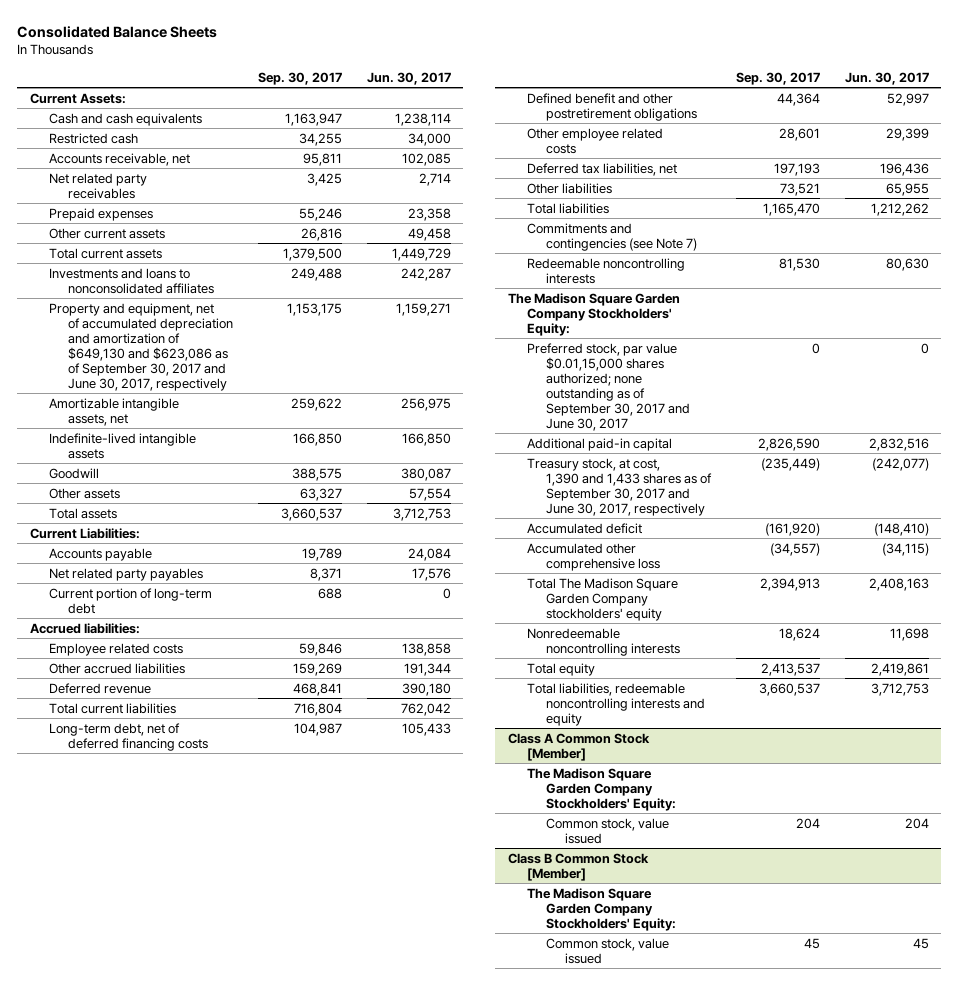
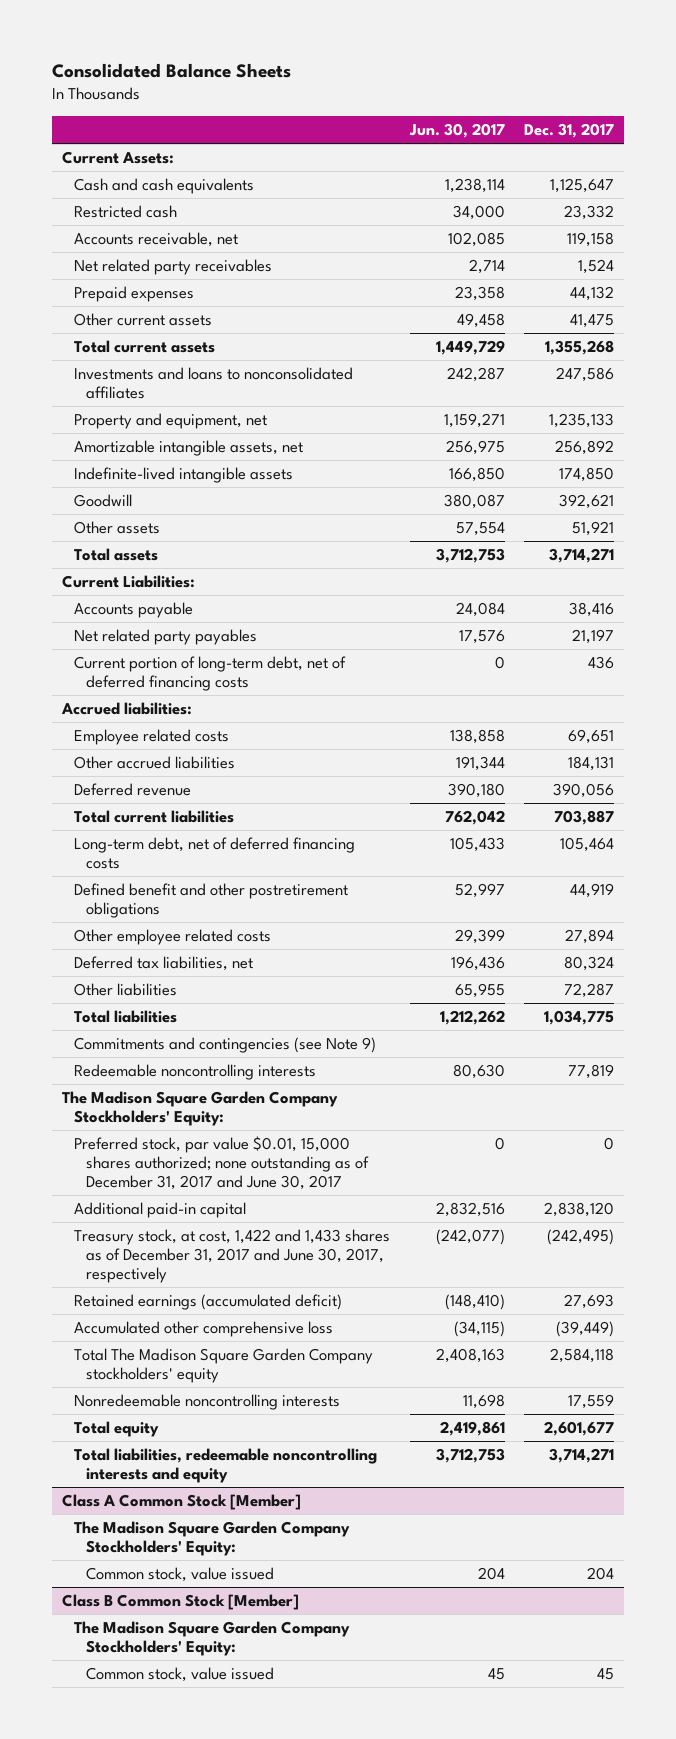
[257,71,342,85] Sep. 30, 2017 -> none
none -> [524,122,615,138] Dec. 31, 2017
[48,302,233,391] Property and equipment, net of accumulated depreciation and amortization of $649,130 and $623,086 as of September 30, 2017 and June 30, 2017, respectively -> [74,413,268,430] Property and equipment, net
[48,587,212,614] Current portion of long-term debt -> [74,656,347,692] Current portion of long-term debt, net of deferred financing costs
[526,222,697,251] Commitments and contingencies (see Note 7) -> [74,1037,377,1054] Commitments and contingencies (see Note 9)
[526,342,690,431] Preferred stock, par value $0.01,15,000 shares authorized; none outstanding as of September 30, 2017 and June 30, 2017 -> [74,1136,370,1191] Preferred stock, par value $0.01, 15,000 shares authorized; none outstanding as of December 31, 2017 and June 30, 2017
[526,457,712,516] Treasury stock, at cost, 1,390 and 1,433 shares as of September 30, 2017 and June 30, 2017, respectively -> [74,1229,391,1284] Treasury stock, at cost, 1,422 and 1,433 shares as of December 31, 2017 and June 30, 2017, respectively
[526,522,642,534] Accumulated deficit -> [74,1294,343,1311] Retained earnings (accumulated deficit)

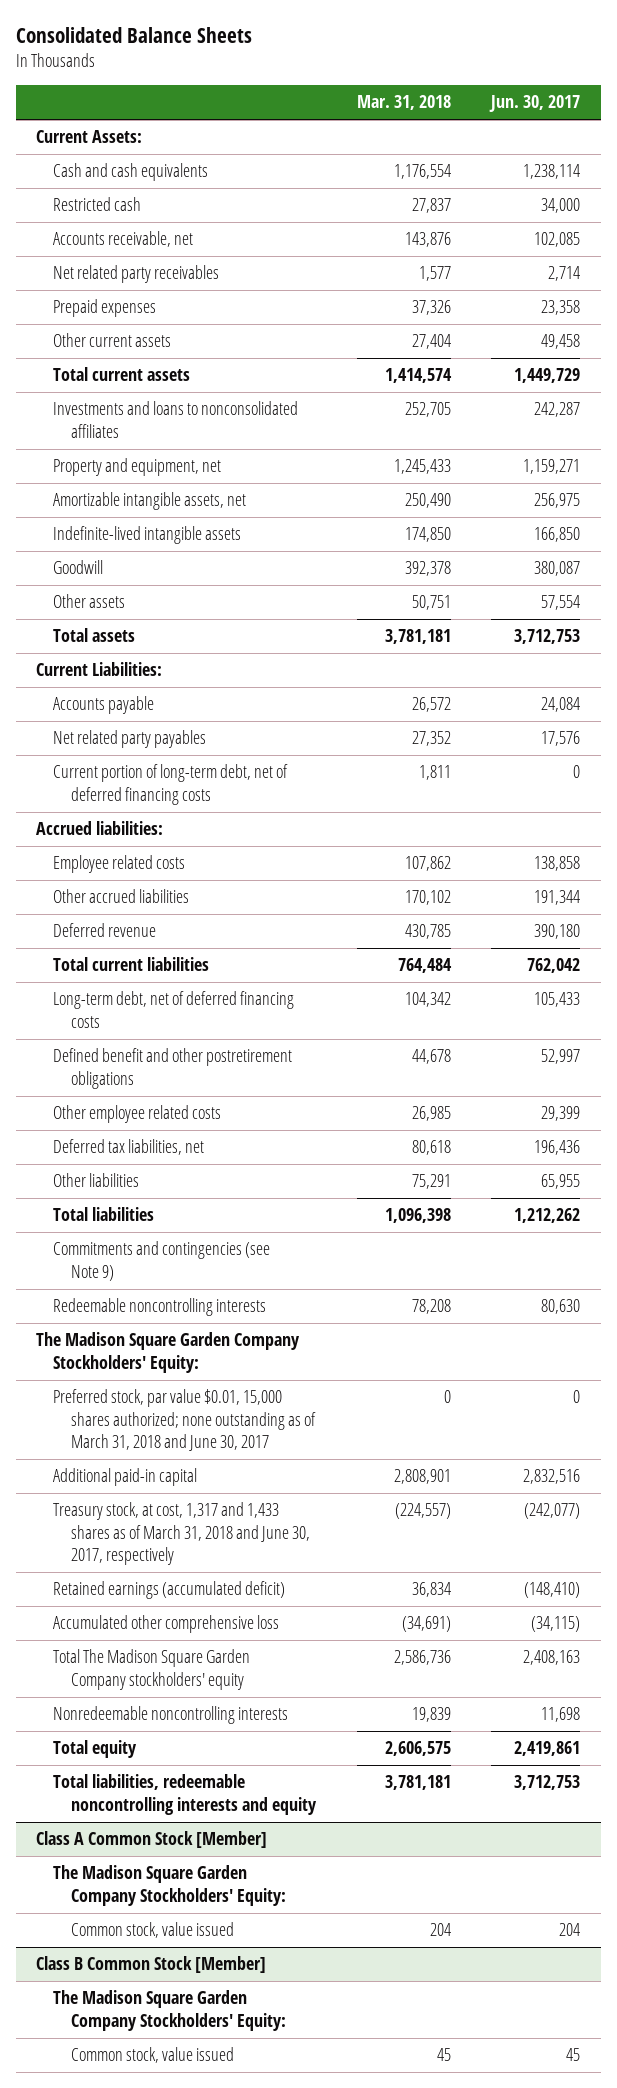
[524,122,615,138] Dec. 31, 2017 -> none
none -> [356,95,451,111] Mar. 31, 2018
[74,1136,370,1191] Preferred stock, par value $0.01, 15,000 shares authorized; none outstanding as of December 31, 2017 and June 30, 2017 -> [53,1389,316,1452] Preferred stock, par value $0.01, 15,000 shares authorized; none outstanding as of March 31, 2018 and June 30, 2017
[74,1229,391,1284] Treasury stock, at cost, 1,422 and 1,433 shares as of December 31, 2017 and June 30, 2017, respectively -> [53,1502,310,1566] Treasury stock, at cost, 1,317 and 1,433 shares as of March 31, 2018 and June 30, 2017, respectively

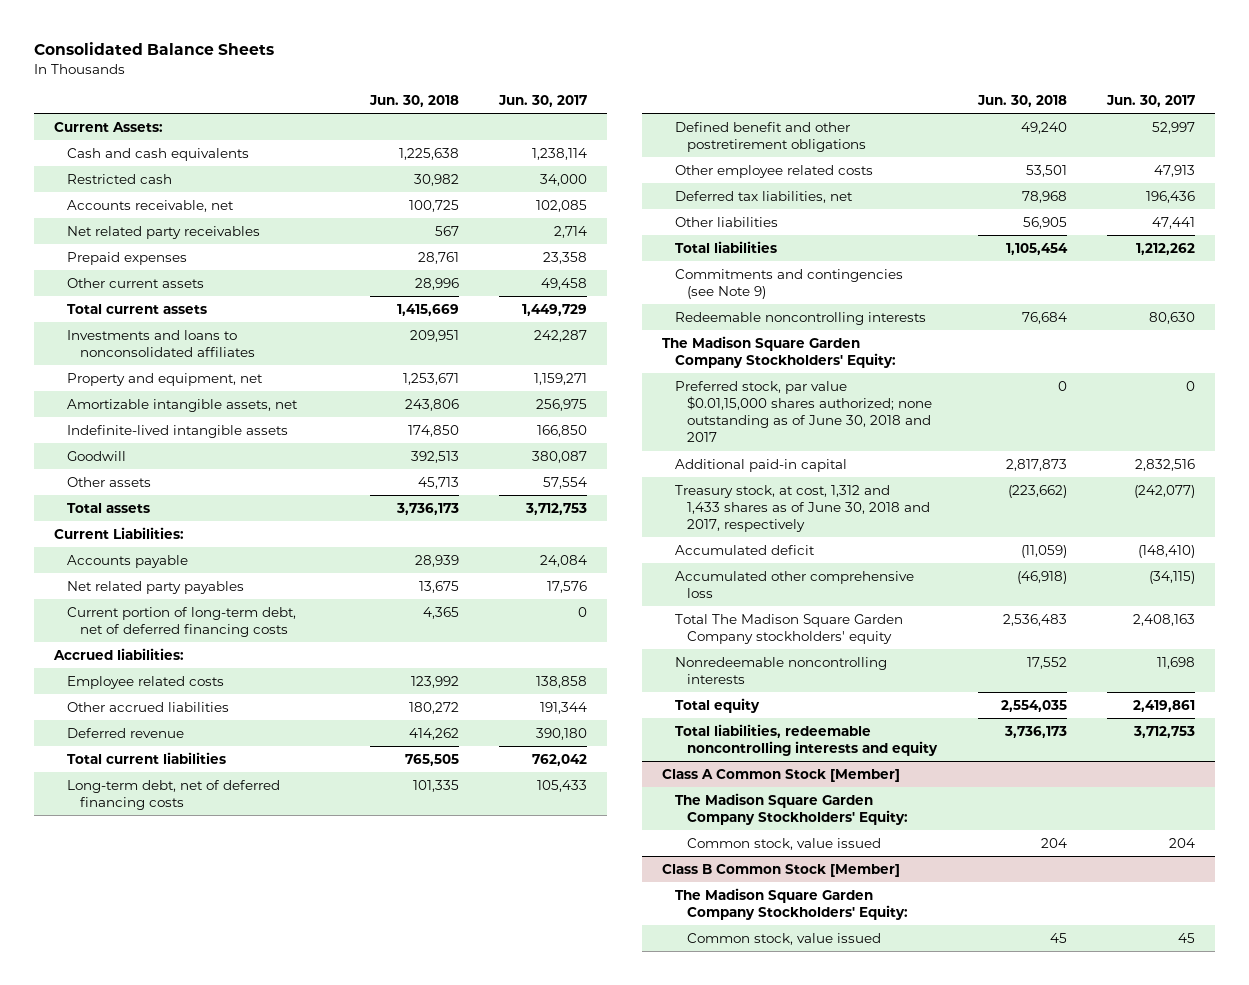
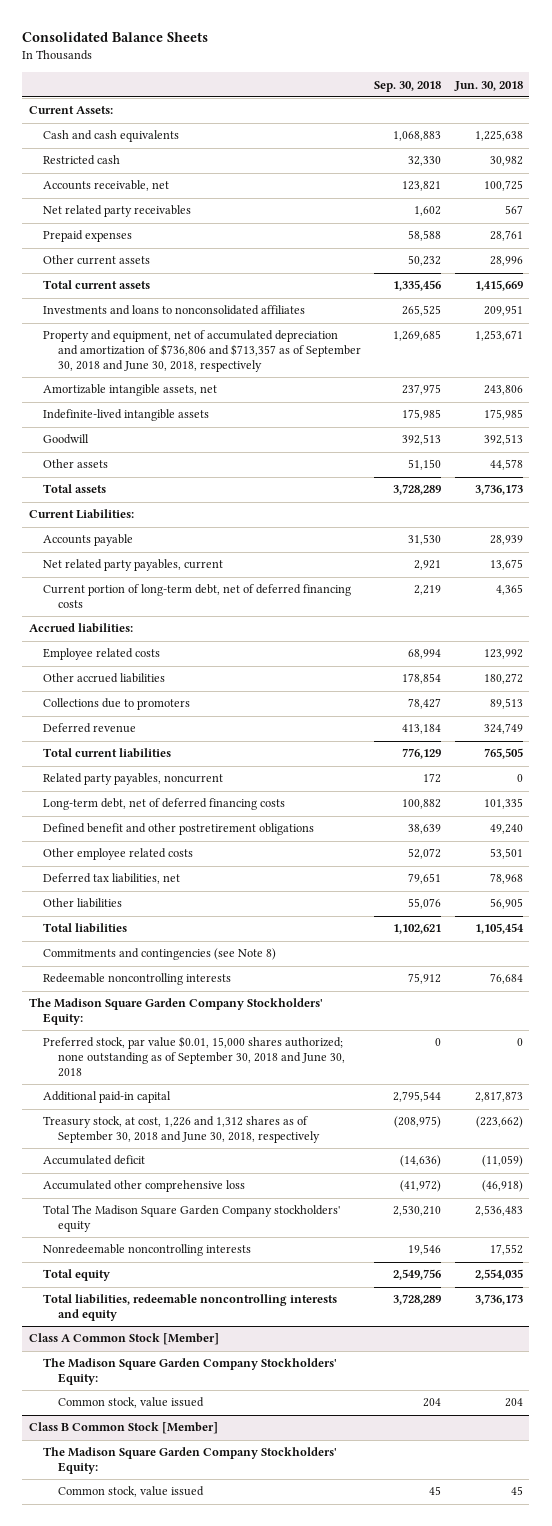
[498,95,588,108] Jun. 30, 2017 -> none
none -> [374,80,442,92] Sep. 30, 2018
[66,372,263,386] Property and equipment, net -> [43,330,361,372] Property and equipment, net of accumulated depreciation and amortization of $736,806 and $713,357 as of September 30, 2018 and June 30, 2018, respectively
[407,424,459,437] 174,850 -> [483,409,523,421] 175,985
[417,476,459,489] 45,713 -> [489,459,523,471] 44,578
[66,580,244,594] Net related party payables -> [43,559,224,572] Net related party payables, current
none -> [43,698,191,711] Collections due to promoters
[408,727,459,740] 414,262 -> [483,723,523,735] 324,749
none -> [43,773,224,786] Related party payables, noncurrent
[674,268,903,300] Commitments and contingencies (see Note 9) -> [43,948,277,961] Commitments and contingencies (see Note 8)
[674,380,933,443] Preferred stock, par value $0.01,15,000 shares authorized; none outstanding as of June 30, 2018 and 2017 -> [43,1036,345,1077] Preferred stock, par value $0.01, 15,000 shares authorized; none outstanding as of September 30, 2018 and June 30, 2018
[674,484,931,533] Treasury stock, at cost, 1,312 and 1,433 shares as of June 30, 2018 and 2017, respectively -> [43,1116,320,1144] Treasury stock, at cost, 1,226 and 1,312 shares as of September 30, 2018 and June 30, 2018, respectively

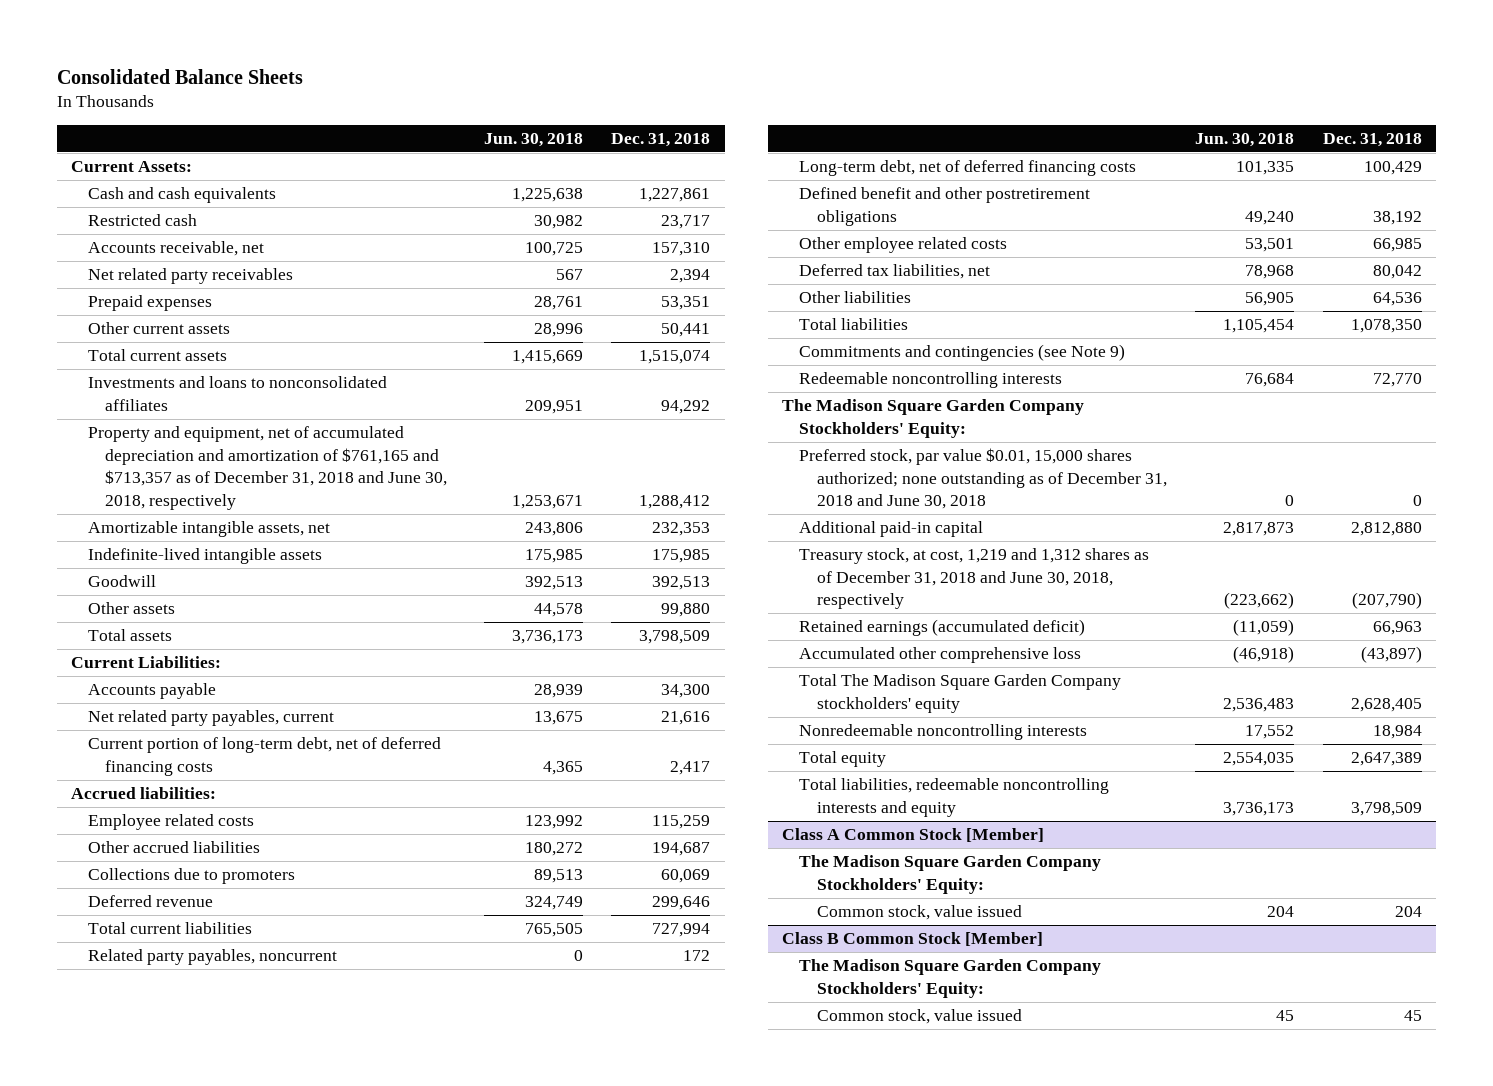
[374,80,442,92] Sep. 30, 2018 -> none
none -> [611,133,711,148] Dec. 31, 2018
[43,330,361,372] Property and equipment, net of accumulated depreciation and amortization of $736,806 and $713,357 as of September 30, 2018 and June 30, 2018, respectively -> [88,426,448,511] Property and equipment, net of accumulated depreciation and amortization of $761,165 and $713,357 as of December 31, 2018 and June 30, 2018, respectively
[43,948,277,961] Commitments and contingencies (see Note 8) -> [799,344,1126,362] Commitments and contingencies (see Note 9)
[43,1036,345,1077] Preferred stock, par value $0.01, 15,000 shares authorized; none outstanding as of September 30, 2018 and June 30, 2018 -> [799,448,1167,510] Preferred stock, par value $0.01, 15,000 shares authorized; none outstanding as of December 31, 2018 and June 30, 2018
[43,1116,320,1144] Treasury stock, at cost, 1,226 and 1,312 shares as of September 30, 2018 and June 30, 2018, respectively -> [799,548,1150,610] Treasury stock, at cost, 1,219 and 1,312 shares as of December 31, 2018 and June 30, 2018, respectively
[43,1155,146,1166] Accumulated deficit -> [799,619,1086,637] Retained earnings (accumulated deficit)

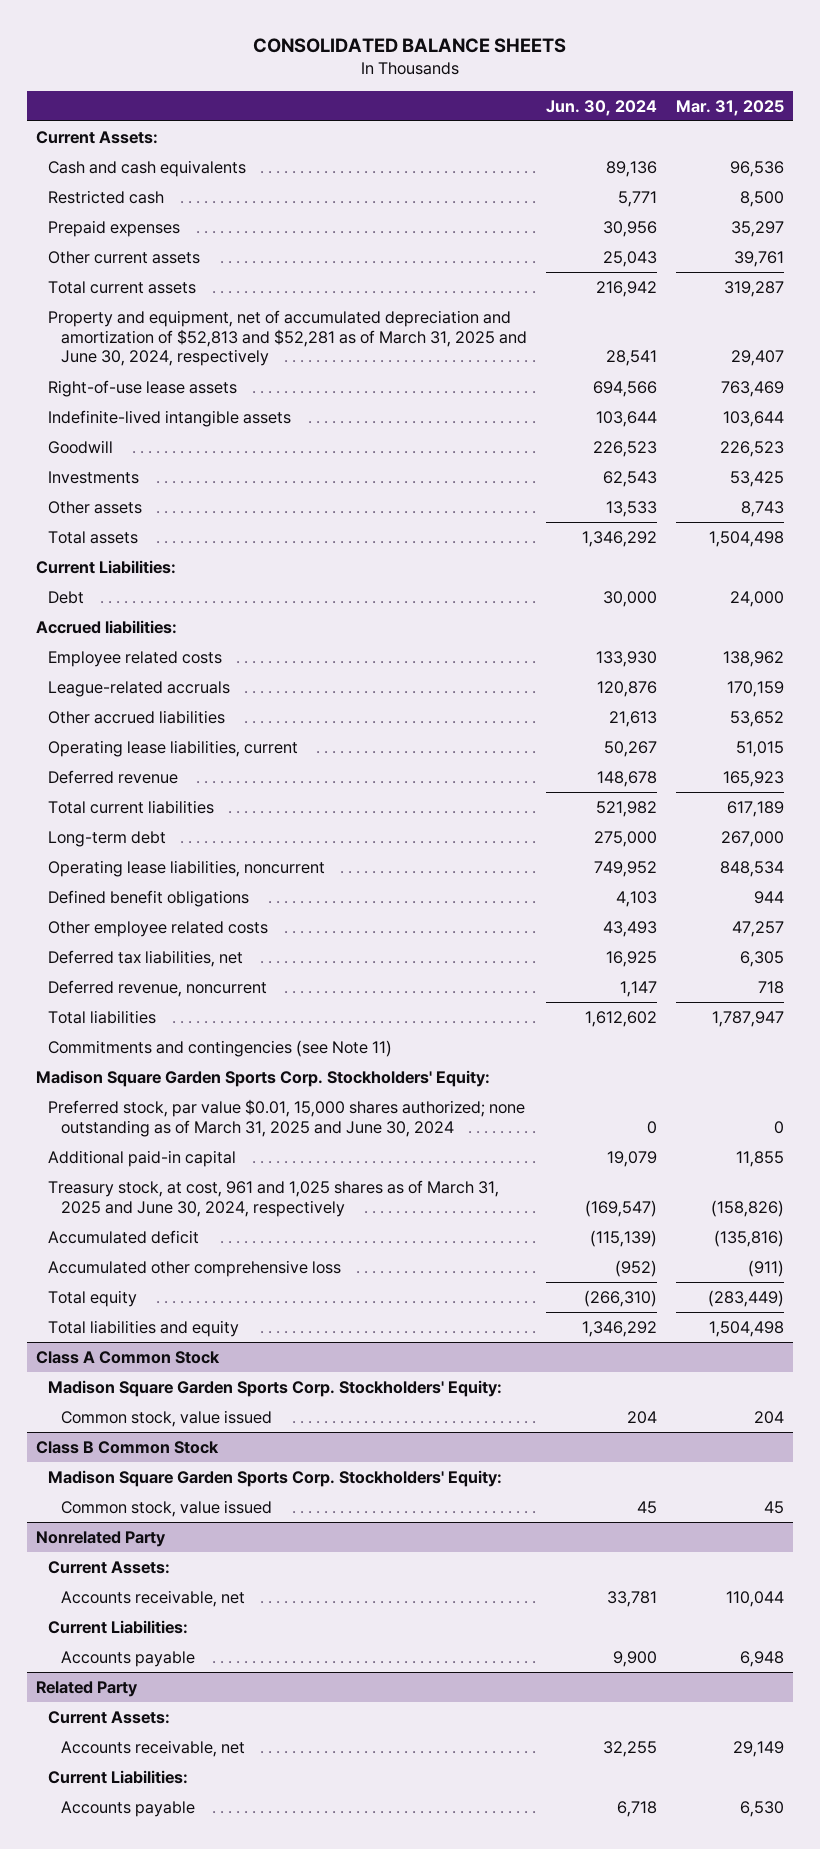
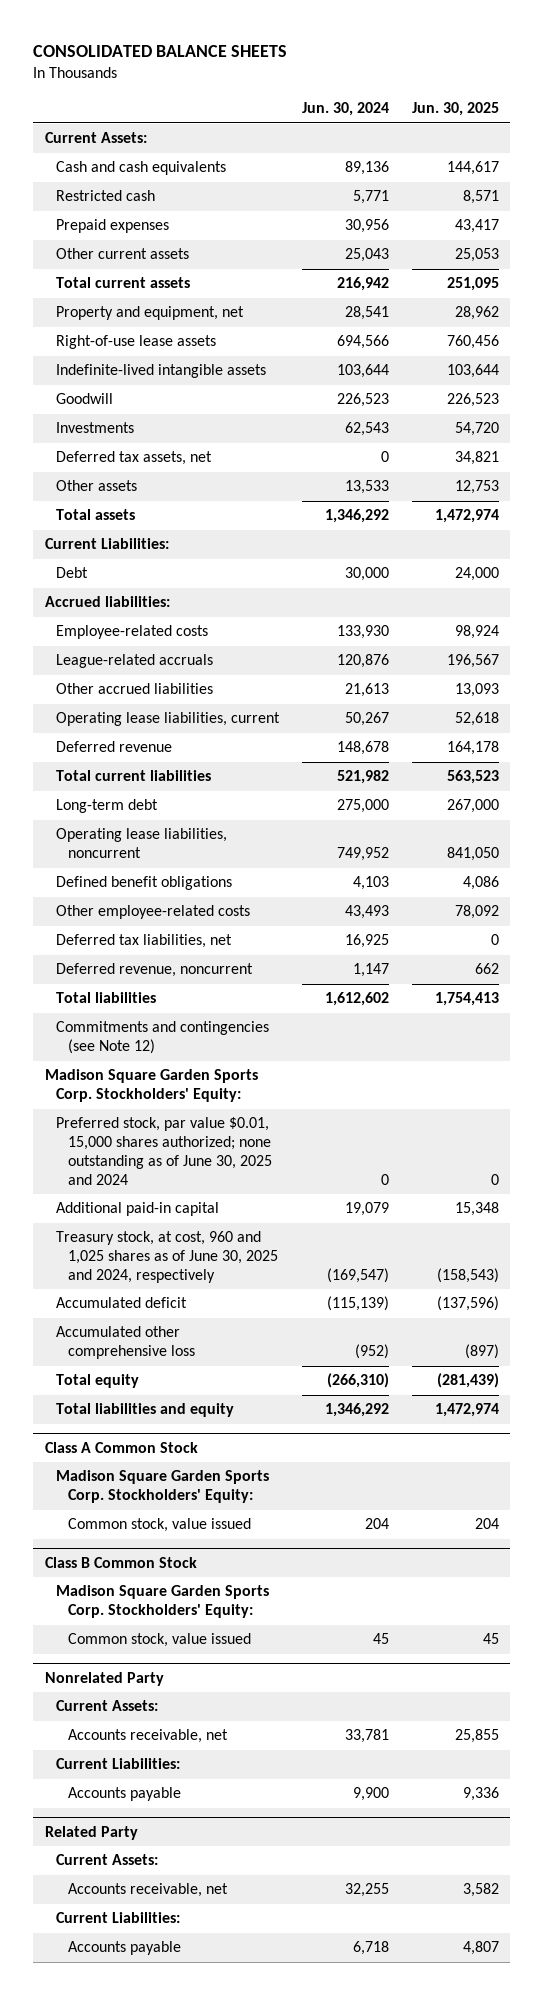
[675,99,784,116] Mar. 31, 2025 -> none
none -> [412,102,500,117] Jun. 30, 2025
[48,309,527,367] Property and equipment, net of accumulated depreciation and amortization of $52,813 and $52,281 as of March 31, 2025 and June 30, 2024, respectively -> [56,306,245,321] Property and equipment, net
none -> [56,451,213,466] Deferred tax assets, net
[48,650,223,667] Employee related costs -> [56,625,209,640] Employee-related costs
[48,920,269,937] Other employee related costs -> [56,905,251,920] Other employee-related costs
[48,1039,393,1057] Commitments and contingencies (see Note 11) -> [56,1021,270,1055] Commitments and contingencies (see Note 12)
[48,1098,526,1137] Preferred stock, par value $0.01, 15,000 shares authorized; none outstanding as of March 31, 2025 and June 30, 2024 -> [56,1117,273,1185] Preferred stock, par value $0.01, 15,000 shares authorized; none outstanding as of June 30, 2025 and 2024
[48,1179,500,1217] Treasury stock, at cost, 961 and 1,025 shares as of March 31, 2025 and June 30, 2024, respectively -> [56,1231,279,1284] Treasury stock, at cost, 960 and 1,025 shares as of June 30, 2025 and 2024, respectively

